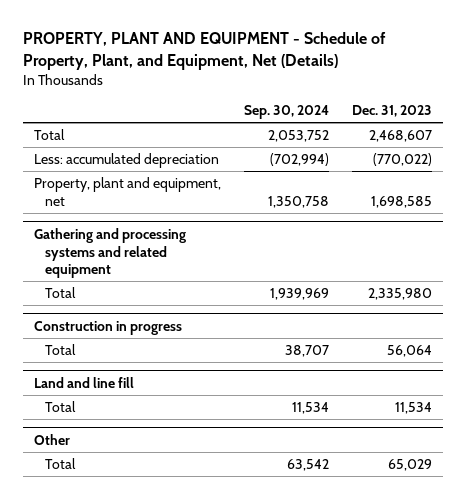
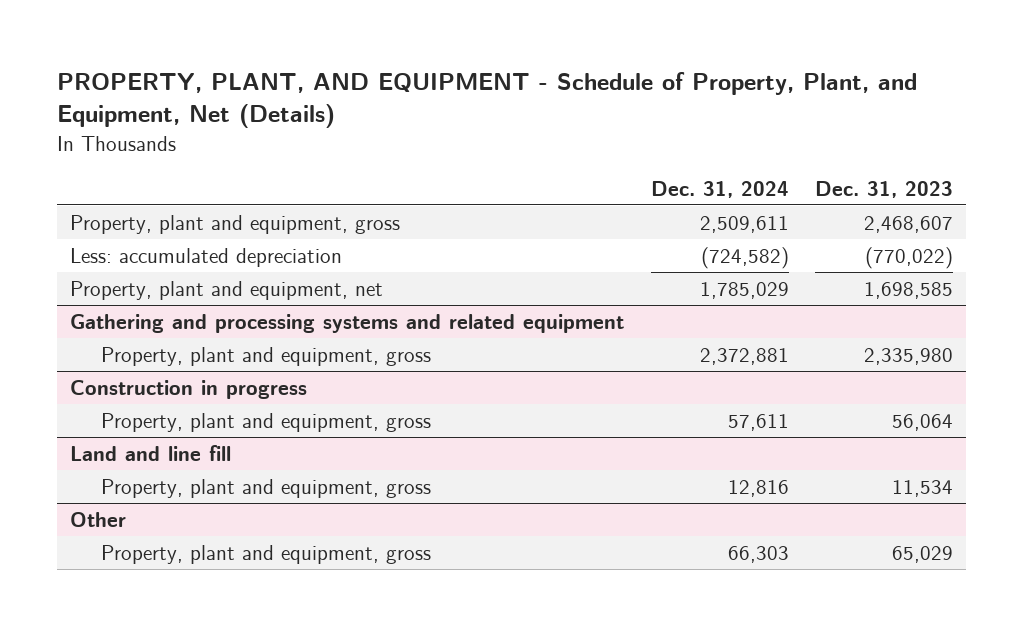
[22,32,386,70] PROPERTY, PLANT AND EQUIPMENT - Schedule of Property, Plant, and Equipment, Net (Details) -> [57,71,918,129] PROPERTY, PLANT, AND EQUIPMENT - Schedule of Property, Plant, and Equipment, Net (Details)
[243,105,329,120] Sep. 30, 2024 -> none
none -> [650,180,789,198] Dec. 31, 2024
[34,128,66,140] Total -> [70,214,401,234] Property, plant and equipment, gross
[45,286,77,298] Total -> [101,346,432,366] Property, plant and equipment, gross
[45,343,77,355] Total -> [101,412,432,432] Property, plant and equipment, gross
[45,400,77,412] Total -> [101,478,432,498] Property, plant and equipment, gross
[45,457,77,469] Total -> [101,544,432,564] Property, plant and equipment, gross

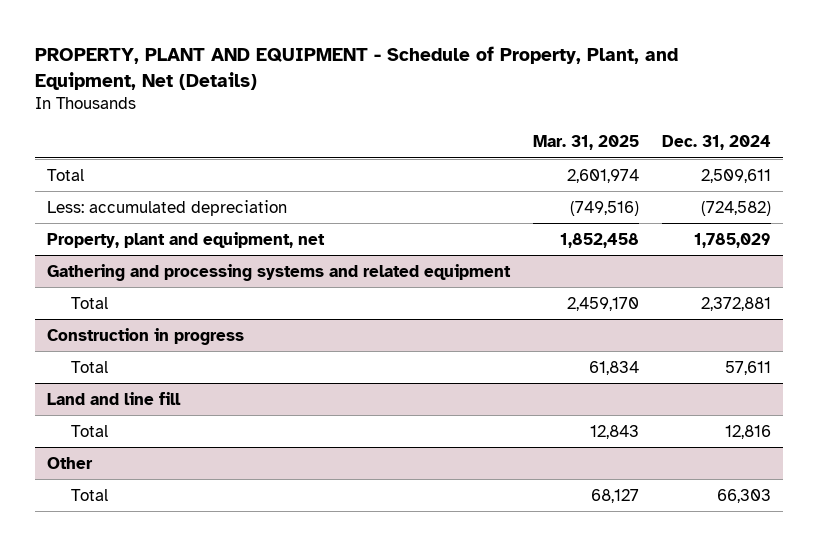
[57,71,918,129] PROPERTY, PLANT, AND EQUIPMENT - Schedule of Property, Plant, and Equipment, Net (Details) -> [35,45,679,90] PROPERTY, PLANT AND EQUIPMENT - Schedule of Property, Plant, and Equipment, Net (Details)
[815,180,954,198] Dec. 31, 2023 -> none
none -> [533,135,640,151] Mar. 31, 2025
[70,214,401,234] Property, plant and equipment, gross -> [46,168,84,181] Total
[101,346,432,366] Property, plant and equipment, gross -> [71,296,109,309] Total
[101,412,432,432] Property, plant and equipment, gross -> [71,360,109,373] Total
[101,478,432,498] Property, plant and equipment, gross -> [71,424,109,437] Total
[101,544,432,564] Property, plant and equipment, gross -> [71,488,109,501] Total

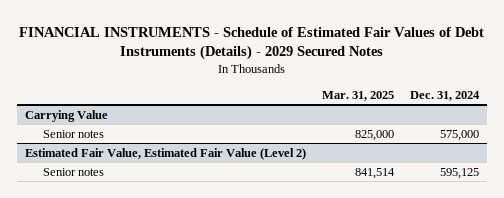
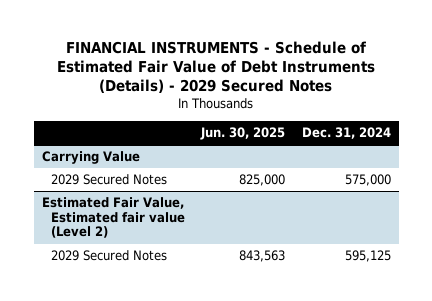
[19,26,485,60] FINANCIAL INSTRUMENTS - Schedule of Estimated Fair Values of Debt Instruments (Details) - 2029 Secured Notes -> [57,40,376,94] FINANCIAL INSTRUMENTS - Schedule of Estimated Fair Value of Debt Instruments (Details) - 2029 Secured Notes
[322,90,395,101] Mar. 31, 2025 -> none
none -> [200,126,286,140] Jun. 30, 2025
[43,129,105,138] Senior notes -> [51,174,168,186] 2029 Secured Notes
[25,147,307,160] Estimated Fair Value, Estimated Fair Value (Level 2) -> [41,197,186,239] Estimated Fair Value, Estimated fair value (Level 2)
[43,167,105,176] Senior notes -> [51,250,168,262] 2029 Secured Notes

